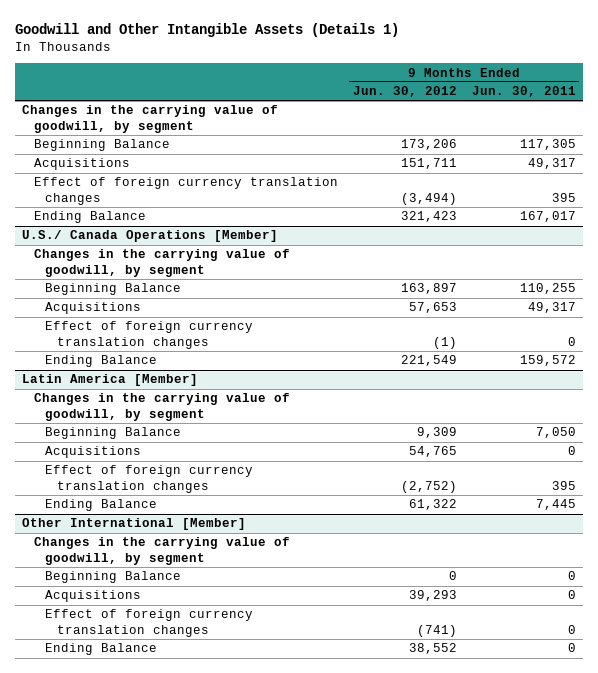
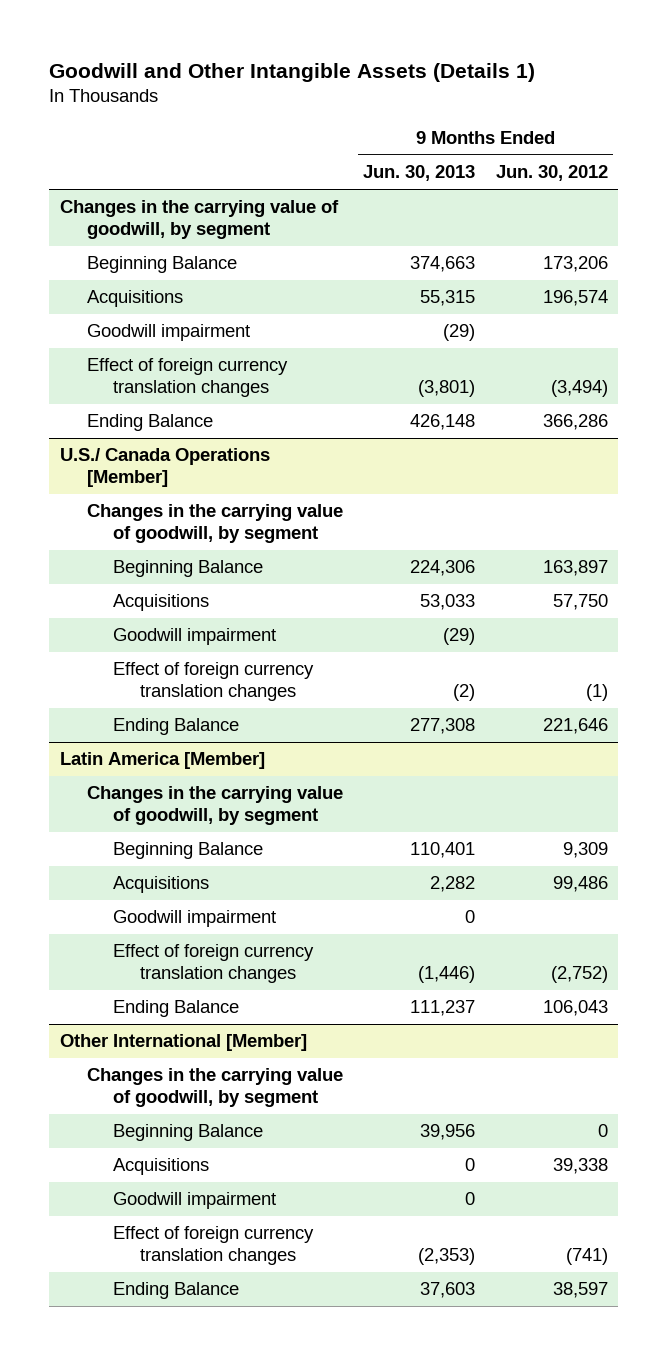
[471,86,576,98] Jun. 30, 2011 -> none
none -> [363,165,476,182] Jun. 30, 2013
[400,158,457,170] 151,711 -> [543,290,609,307] 196,574
none -> [86,324,250,342] Goodwill impairment
[400,211,457,223] 321,423 -> [543,414,609,431] 366,286
[408,302,457,314] 57,653 -> [553,594,609,611] 57,750
none -> [113,628,277,646] Goodwill impairment
[400,355,457,367] 221,549 -> [543,718,609,735] 221,646
[408,446,457,458] 54,765 -> [553,876,609,893] 99,486
none -> [113,910,277,928] Goodwill impairment
[408,499,457,511] 61,322 -> [543,1000,609,1017] 106,043
[408,590,457,602] 39,293 -> [553,1158,609,1175] 39,338
none -> [113,1192,277,1210] Goodwill impairment
[408,643,457,655] 38,552 -> [553,1282,609,1299] 38,597

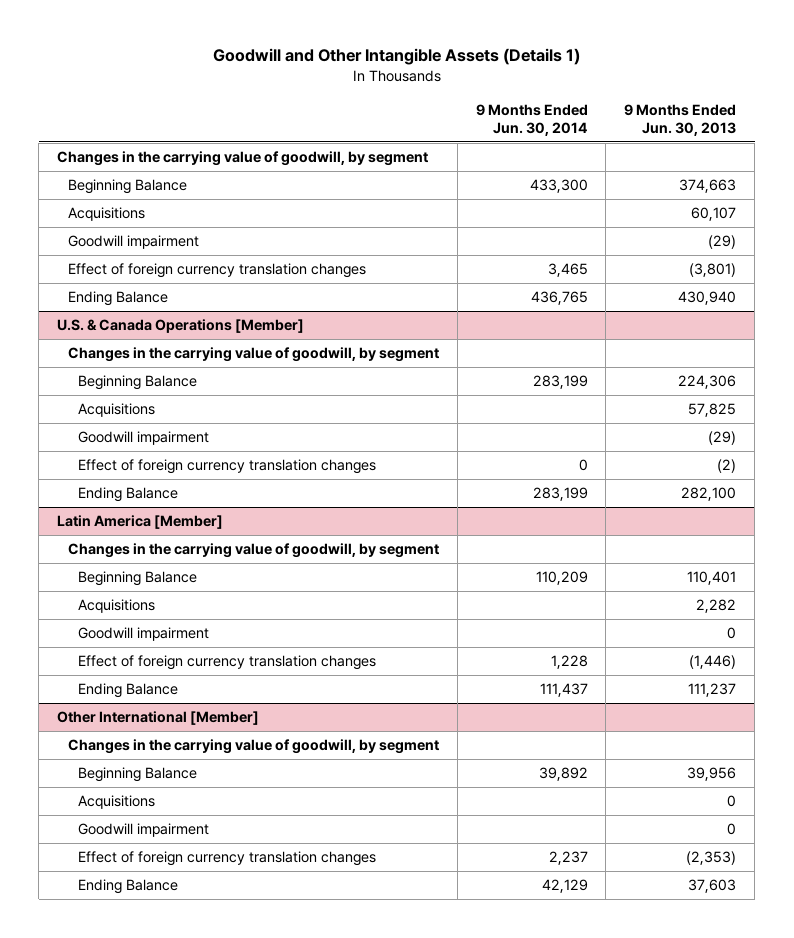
[496,165,609,182] Jun. 30, 2012 -> none
none -> [475,103,588,136] 9 Months Ended Jun. 30, 2014
[420,290,476,307] 55,315 -> [691,207,737,222] 60,107
[410,414,476,431] 426,148 -> [678,291,737,306] 430,940
[59,448,270,488] U.S./ Canada Operations [Member] -> [57,319,305,334] U.S. & Canada Operations [Member]
[420,594,476,611] 53,033 -> [688,403,737,418] 57,825
[410,718,476,735] 277,308 -> [681,487,737,502] 282,100

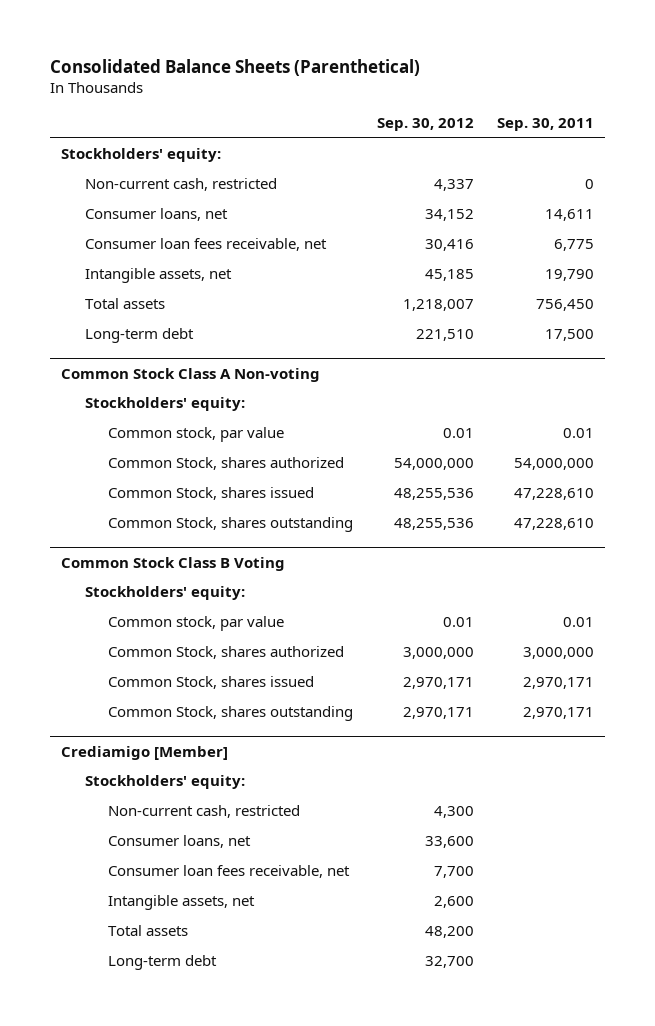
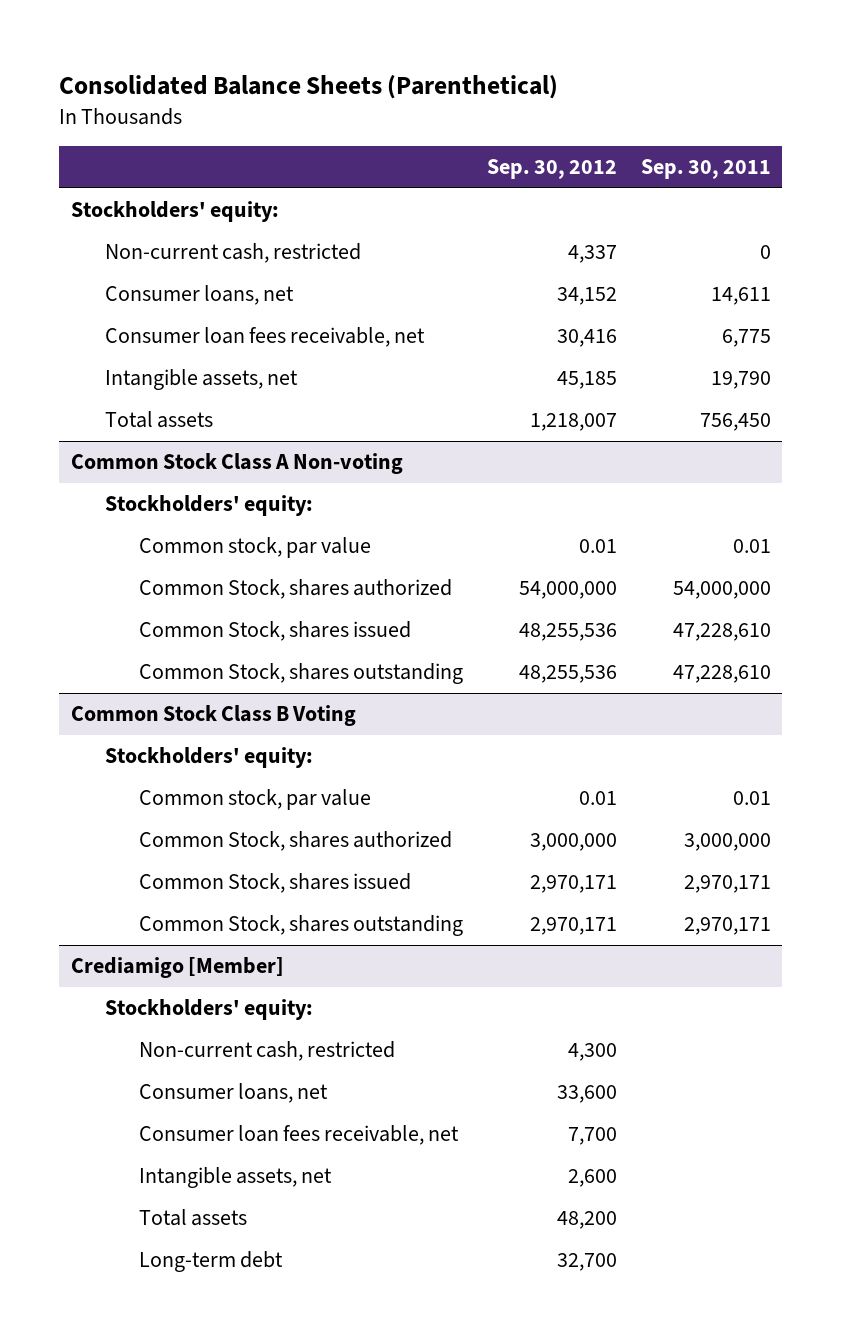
[84,328,194,344] Long-term debt -> none

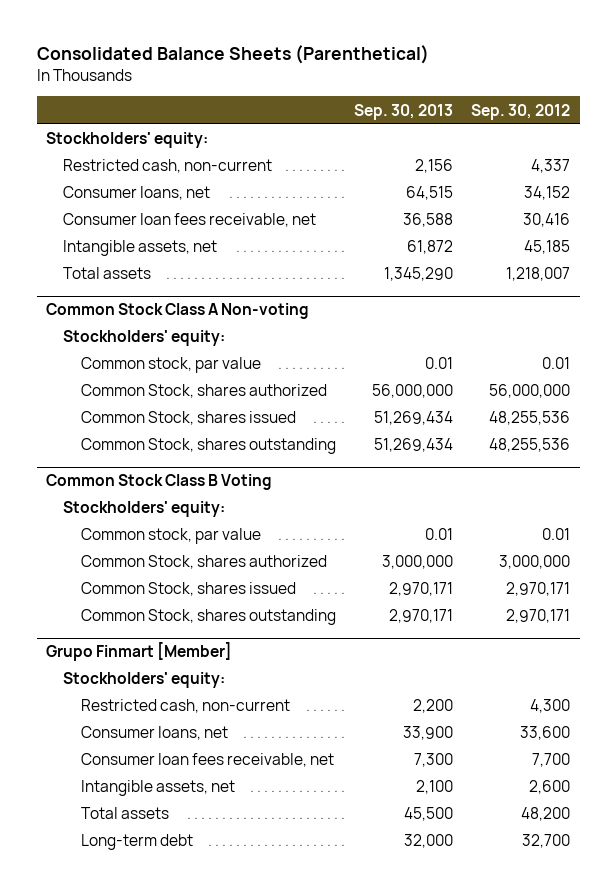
[640,159,771,180] Sep. 30, 2011 -> none
none -> [353,103,453,120] Sep. 30, 2013
[105,243,362,264] Non-current cash, restricted -> [63,159,273,174] Restricted cash, non-current
[519,581,618,600] 54,000,000 -> [489,384,571,399] 56,000,000
[70,957,284,979] Crediamigo [Member] -> none
none -> [45,642,232,662] Grupo Finmart [Member]
[139,1041,396,1062] Non-current cash, restricted -> [80,699,290,714] Restricted cash, non-current

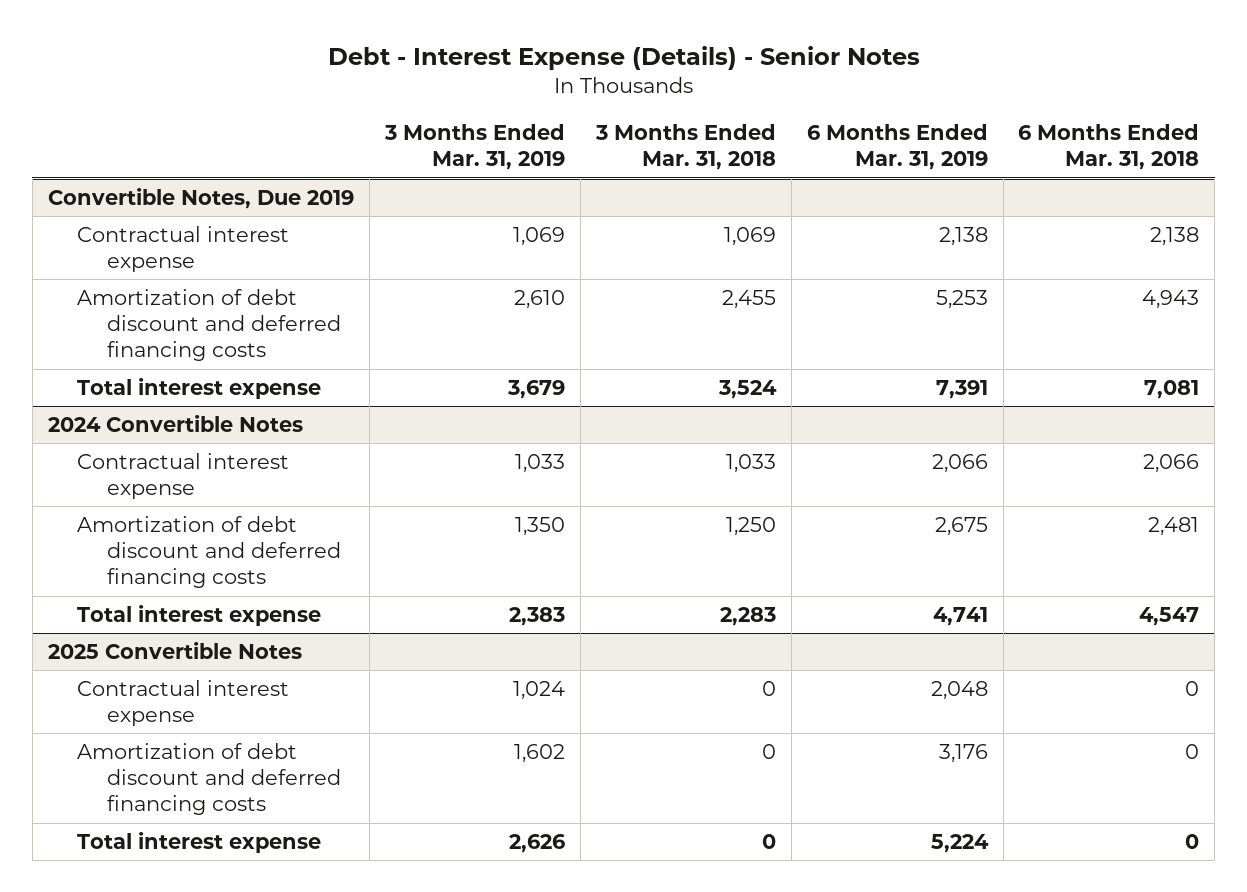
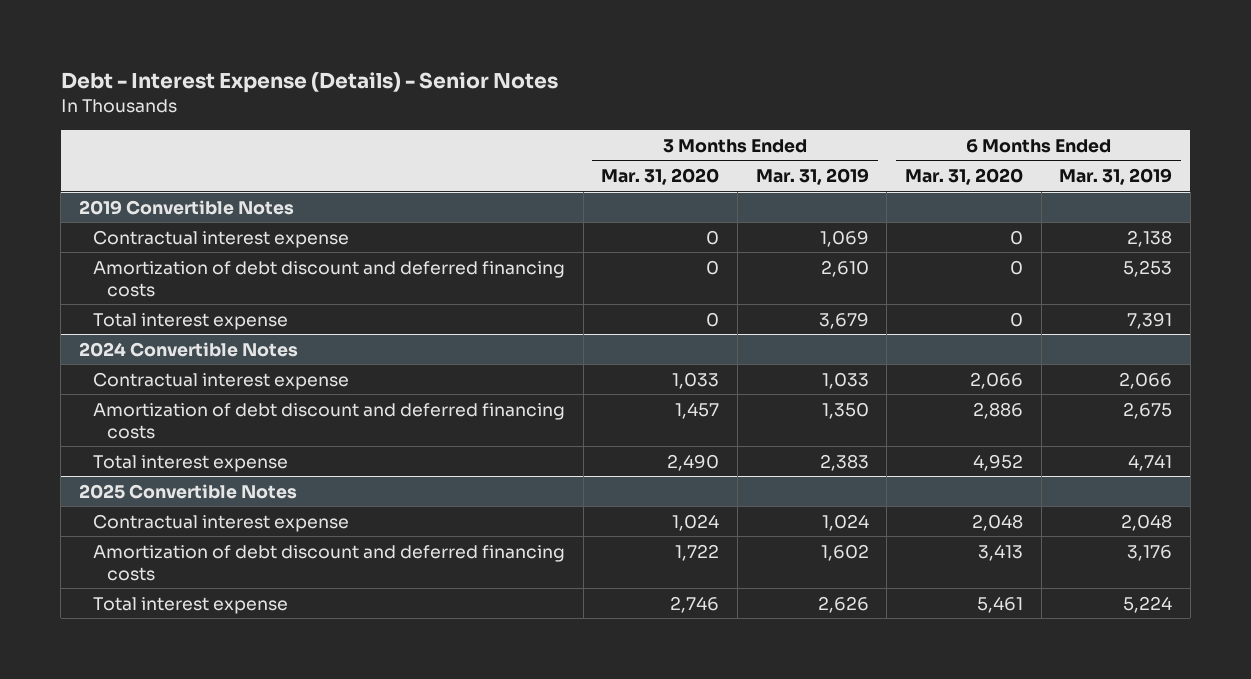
[594,124,776,171] 3 Months Ended Mar. 31, 2018 -> none
[1018,124,1200,171] 6 Months Ended Mar. 31, 2018 -> none
none -> [601,167,720,185] Mar. 31, 2020
none -> [904,167,1023,185] Mar. 31, 2020
[47,187,354,209] Convertible Notes, Due 2019 -> [79,199,295,215] 2019 Convertible Notes

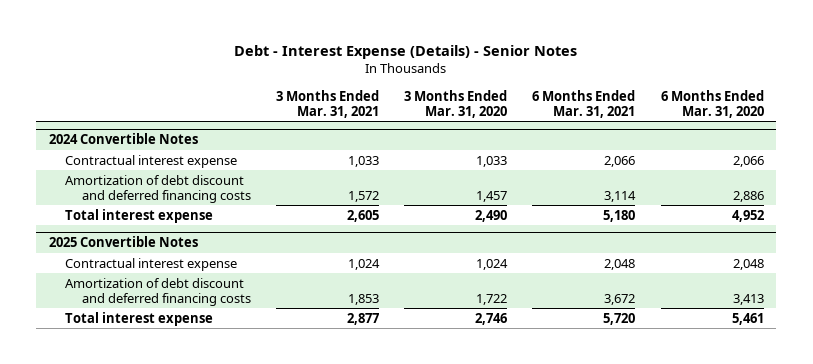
[755,167,869,185] Mar. 31, 2019 -> none
[1059,167,1173,185] Mar. 31, 2019 -> none
none -> [275,89,379,118] 3 Months Ended Mar. 31, 2021
none -> [532,89,636,118] 6 Months Ended Mar. 31, 2021
[79,199,295,215] 2019 Convertible Notes -> none
[93,229,350,248] Contractual interest expense -> none
[93,260,566,297] Amortization of debt discount and deferred financing costs -> none
[93,312,289,330] Total interest expense -> none

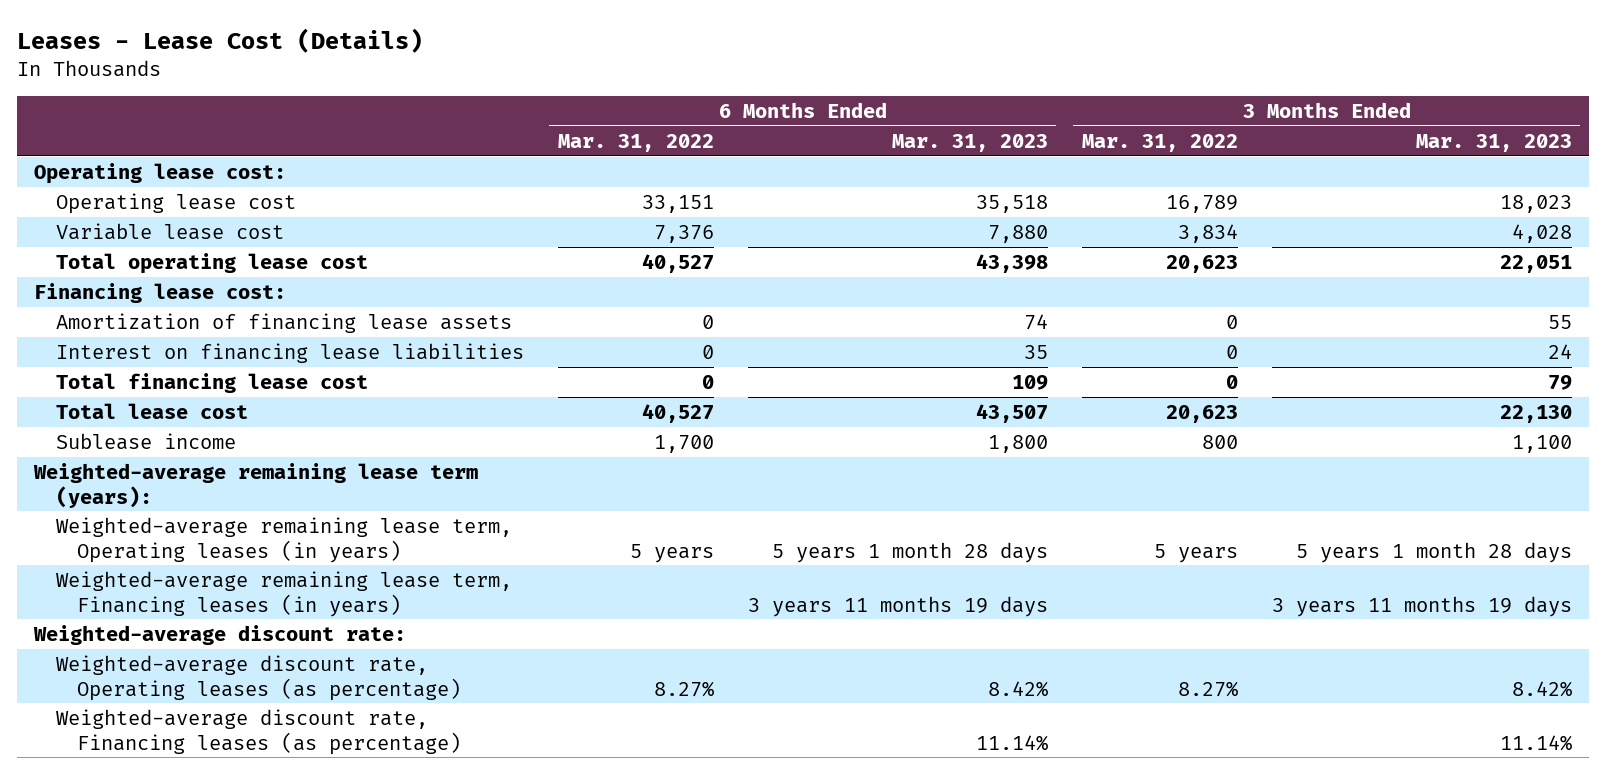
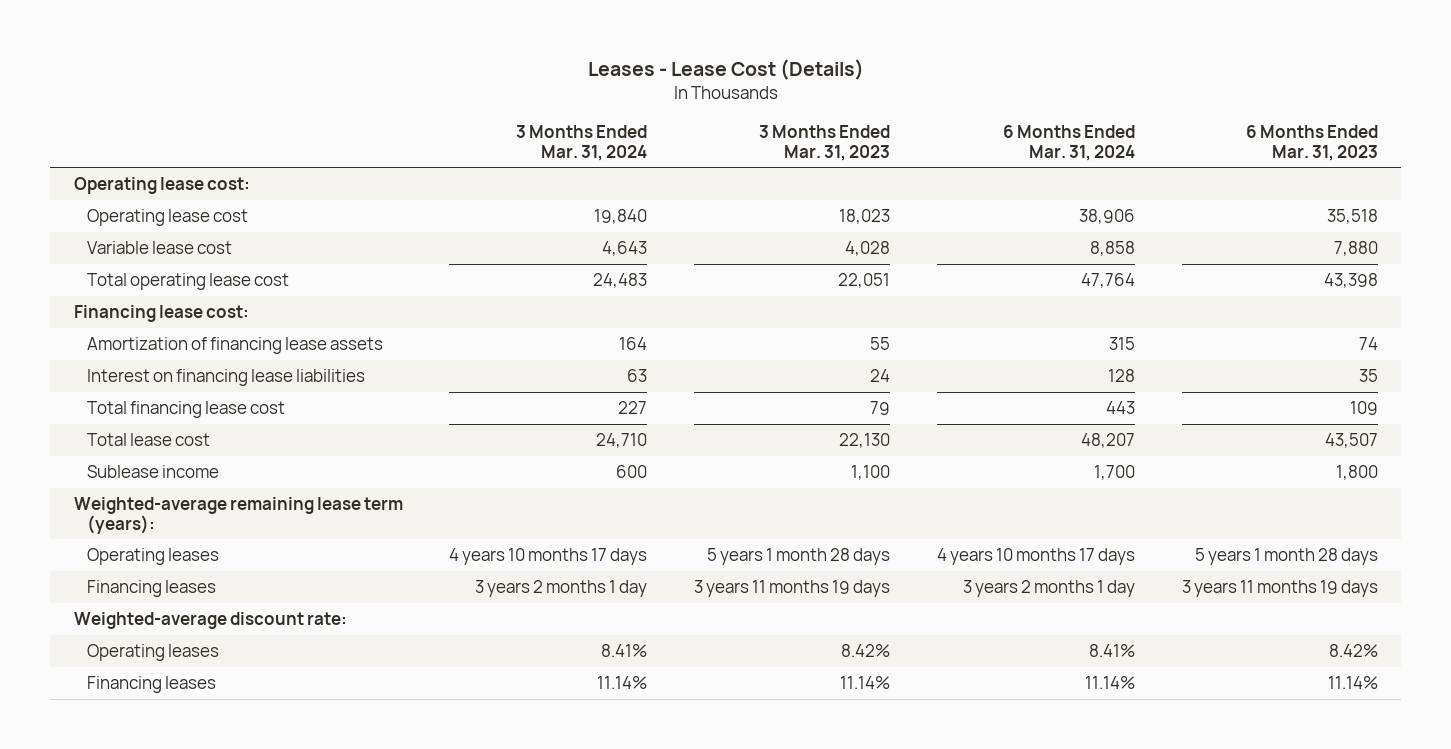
[557,133,714,152] Mar. 31, 2022 -> none
[1081,133,1238,152] Mar. 31, 2022 -> none
none -> [516,125,648,161] 3 Months Ended Mar. 31, 2024
none -> [1002,125,1135,161] 6 Months Ended Mar. 31, 2024
[55,516,512,563] Weighted-average remaining lease term, Operating leases (in years) -> [87,547,220,565] Operating leases
[55,570,512,617] Weighted-average remaining lease term, Financing leases (in years) -> [87,579,217,597] Financing leases
[55,654,461,701] Weighted-average discount rate, Operating leases (as percentage) -> [87,643,220,661] Operating leases
[55,708,461,755] Weighted-average discount rate, Financing leases (as percentage) -> [87,675,217,693] Financing leases

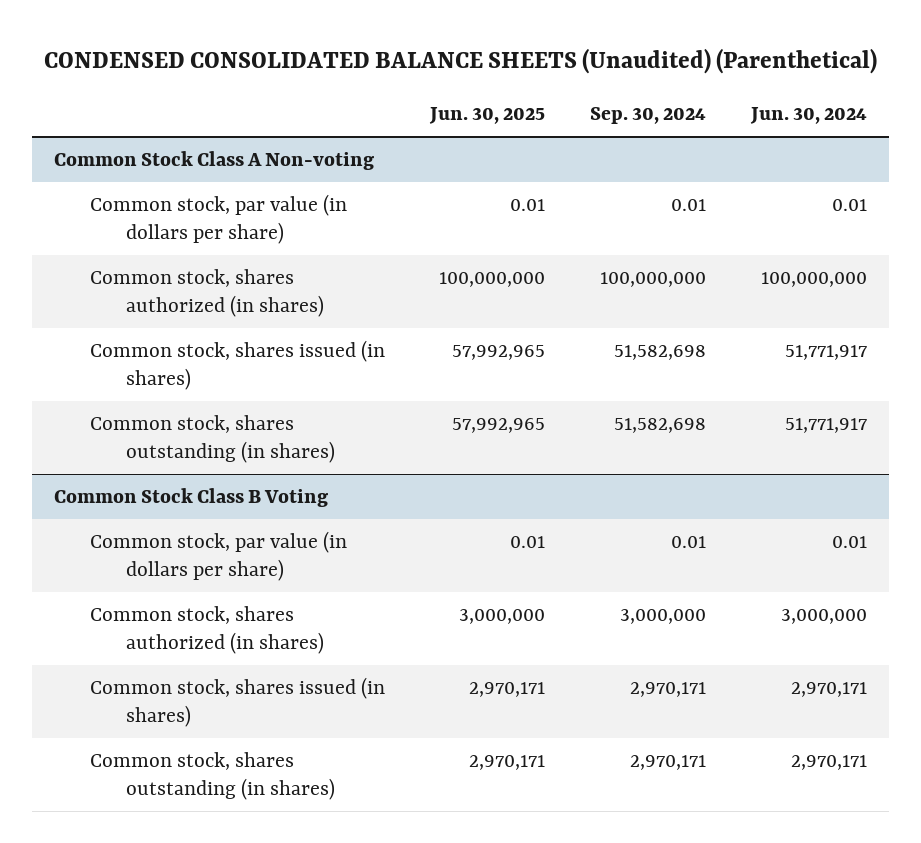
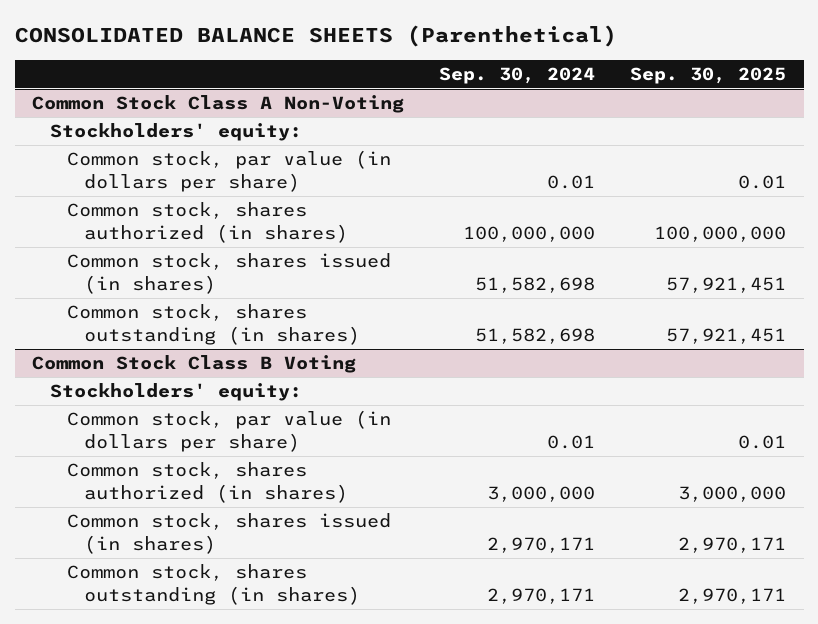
[43,48,877,75] CONDENSED CONSOLIDATED BALANCE SHEETS (Unaudited) (Parenthetical) -> [14,25,617,48] CONSOLIDATED BALANCE SHEETS (Parenthetical)
[429,107,546,125] Jun. 30, 2025 -> none
[749,107,867,125] Jun. 30, 2024 -> none
none -> [630,66,787,84] Sep. 30, 2025
[54,151,375,171] Common Stock Class A Non-voting -> [32,95,405,114] Common Stock Class A Non-Voting
none -> [49,123,302,142] Stockholders' equity:
none -> [49,383,302,402] Stockholders' equity:

